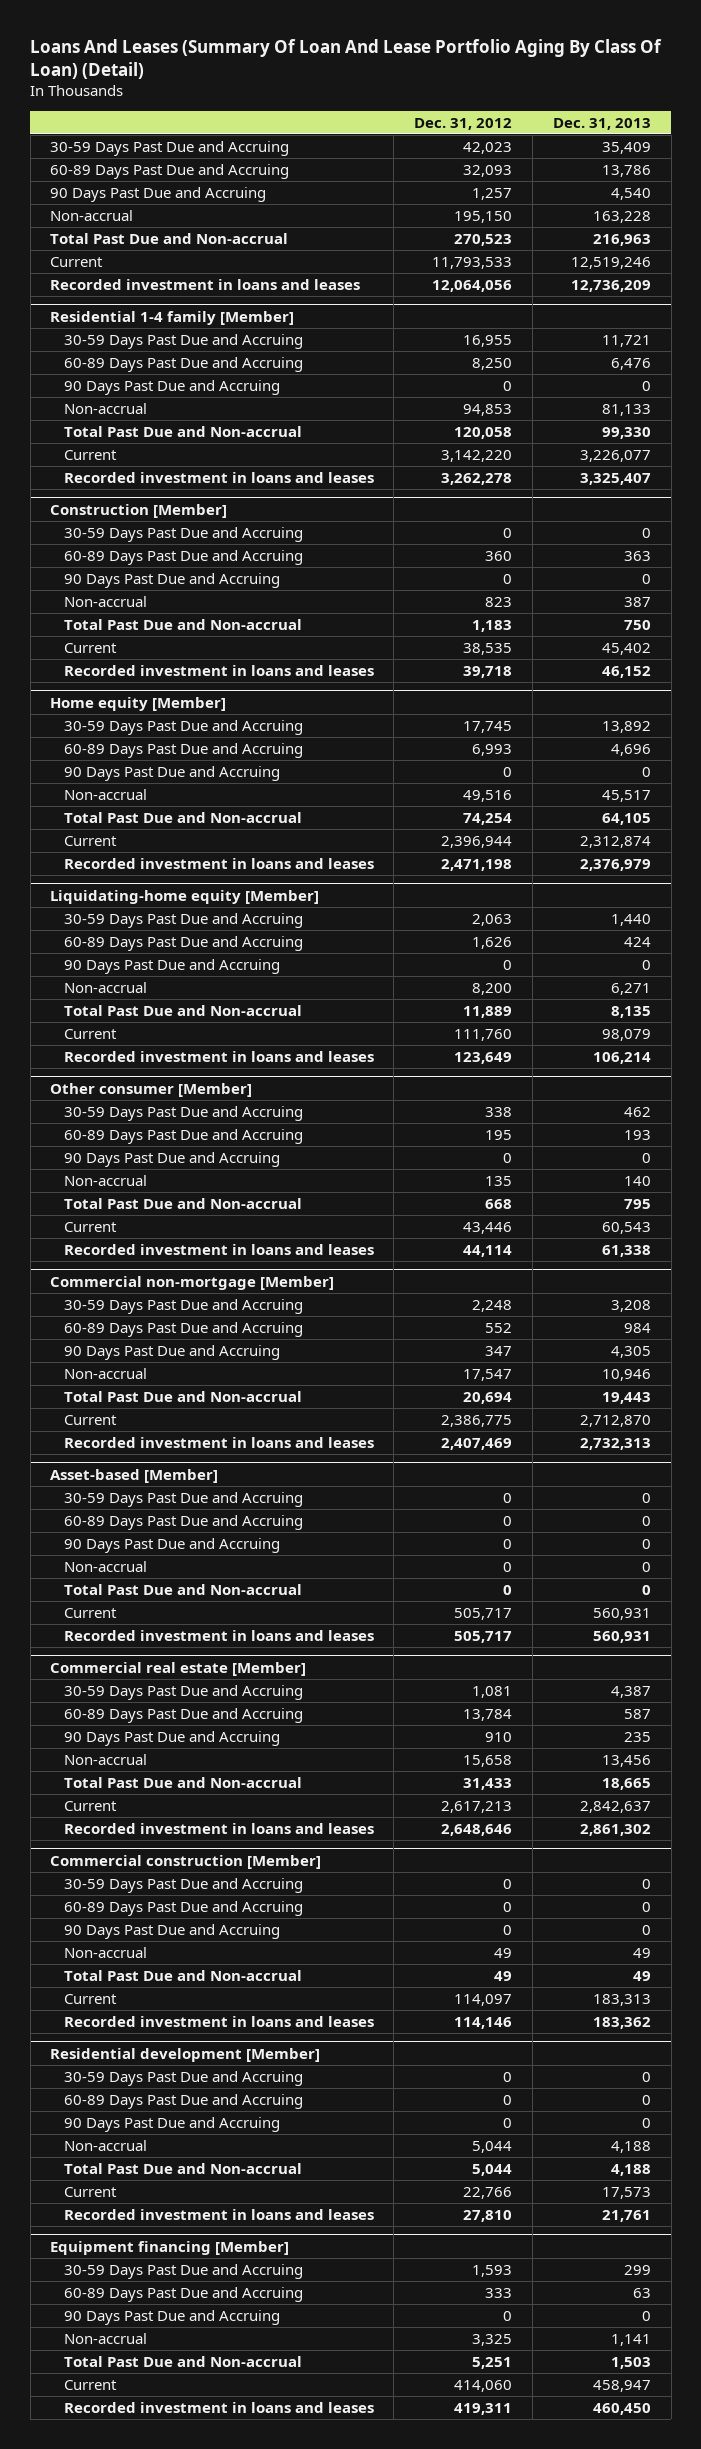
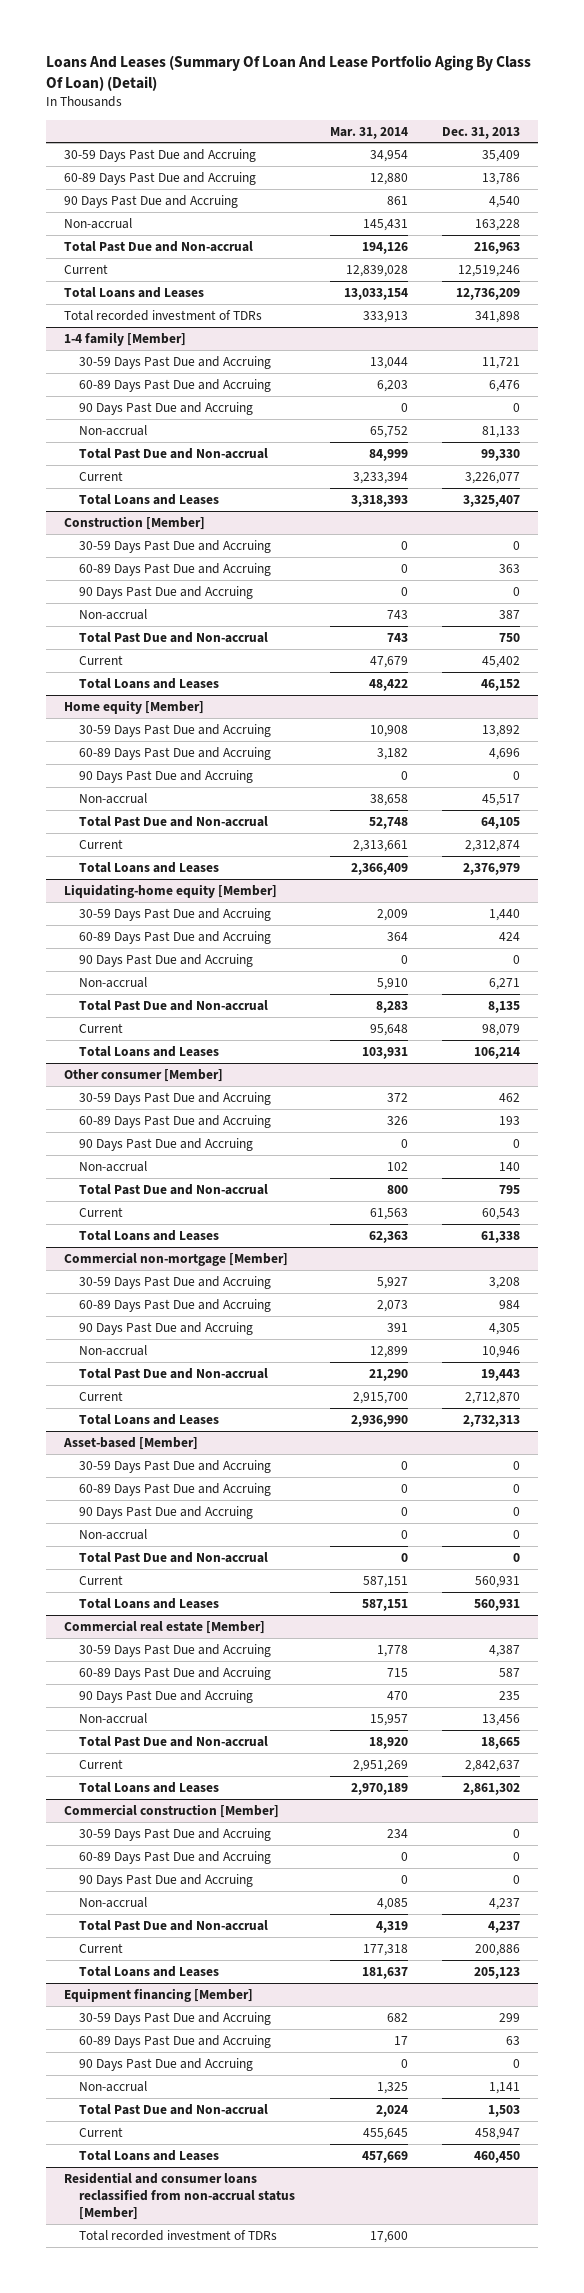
[414,117,513,130] Dec. 31, 2012 -> none
none -> [329,126,408,139] Mar. 31, 2014
[50,278,361,290] Recorded investment in loans and leases -> [63,286,204,298] Total Loans and Leases
none -> [63,309,262,321] Total recorded investment of TDRs
[50,310,295,325] Residential 1-4 family [Member] -> [63,331,186,346] 1-4 family [Member]
[63,471,374,483] Recorded investment in loans and leases -> [78,493,219,505] Total Loans and Leases
[63,664,374,676] Recorded investment in loans and leases -> [78,677,219,689] Total Loans and Leases
[63,857,374,869] Recorded investment in loans and leases -> [78,861,219,873] Total Loans and Leases
[63,1050,374,1062] Recorded investment in loans and leases -> [78,1045,219,1057] Total Loans and Leases
[63,1243,374,1255] Recorded investment in loans and leases -> [78,1229,219,1241] Total Loans and Leases
[63,1436,374,1448] Recorded investment in loans and leases -> [78,1413,219,1425] Total Loans and Leases
[63,1629,374,1641] Recorded investment in loans and leases -> [78,1597,219,1609] Total Loans and Leases
[63,1822,374,1834] Recorded investment in loans and leases -> [78,1781,219,1793] Total Loans and Leases
[50,2047,321,2062] Residential development [Member] -> none
[63,2070,303,2086] 30-59 Days Past Due and Accruing -> none
[63,2093,303,2109] 60-89 Days Past Due and Accruing -> none
[63,2116,280,2132] 90 Days Past Due and Accruing -> none
[63,2139,147,2151] Non-accrual -> none
[63,2162,302,2174] Total Past Due and Non-accrual -> none
[63,2186,117,2197] Current -> none
[63,2208,374,2220] Recorded investment in loans and leases -> none
[632,1947,651,1958] 49 -> [489,1897,521,1910] 4,237
[632,1970,651,1981] 49 -> [488,1920,521,1933] 4,237
[592,1993,651,2006] 183,313 -> [475,1943,521,1956] 200,886
[63,2015,374,2027] Recorded investment in loans and leases -> [78,1965,219,1977] Total Loans and Leases
[592,2016,651,2029] 183,362 -> [474,1966,521,1979] 205,123
[63,2401,374,2413] Recorded investment in loans and leases -> [78,2149,219,2161] Total Loans and Leases
none -> [63,2171,295,2220] Residential and consumer loans reclassified from non-accrual status [Member]
none -> [78,2229,277,2241] Total recorded investment of TDRs

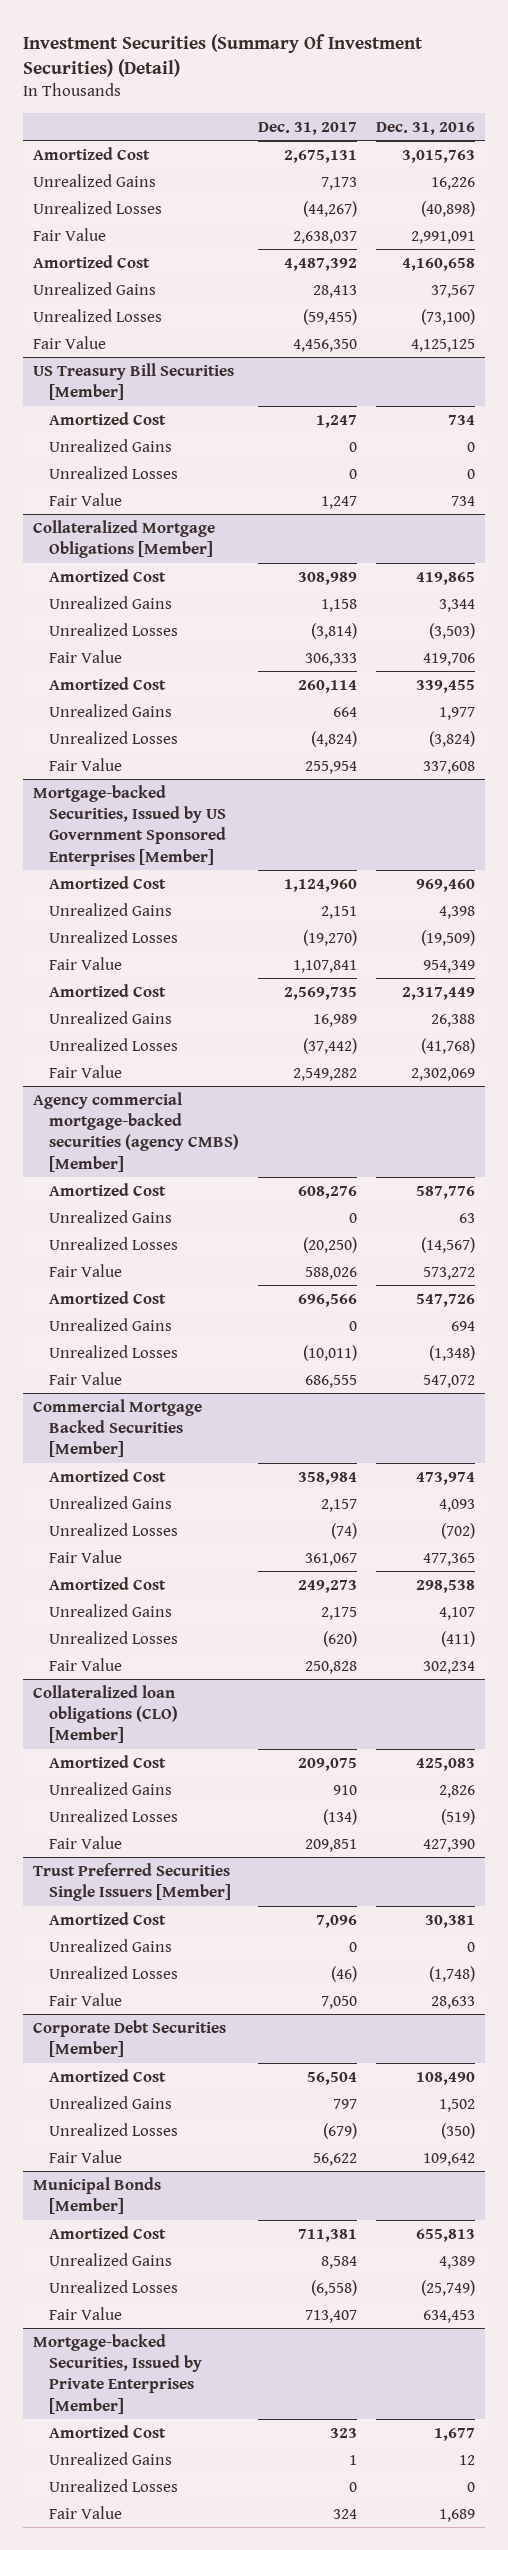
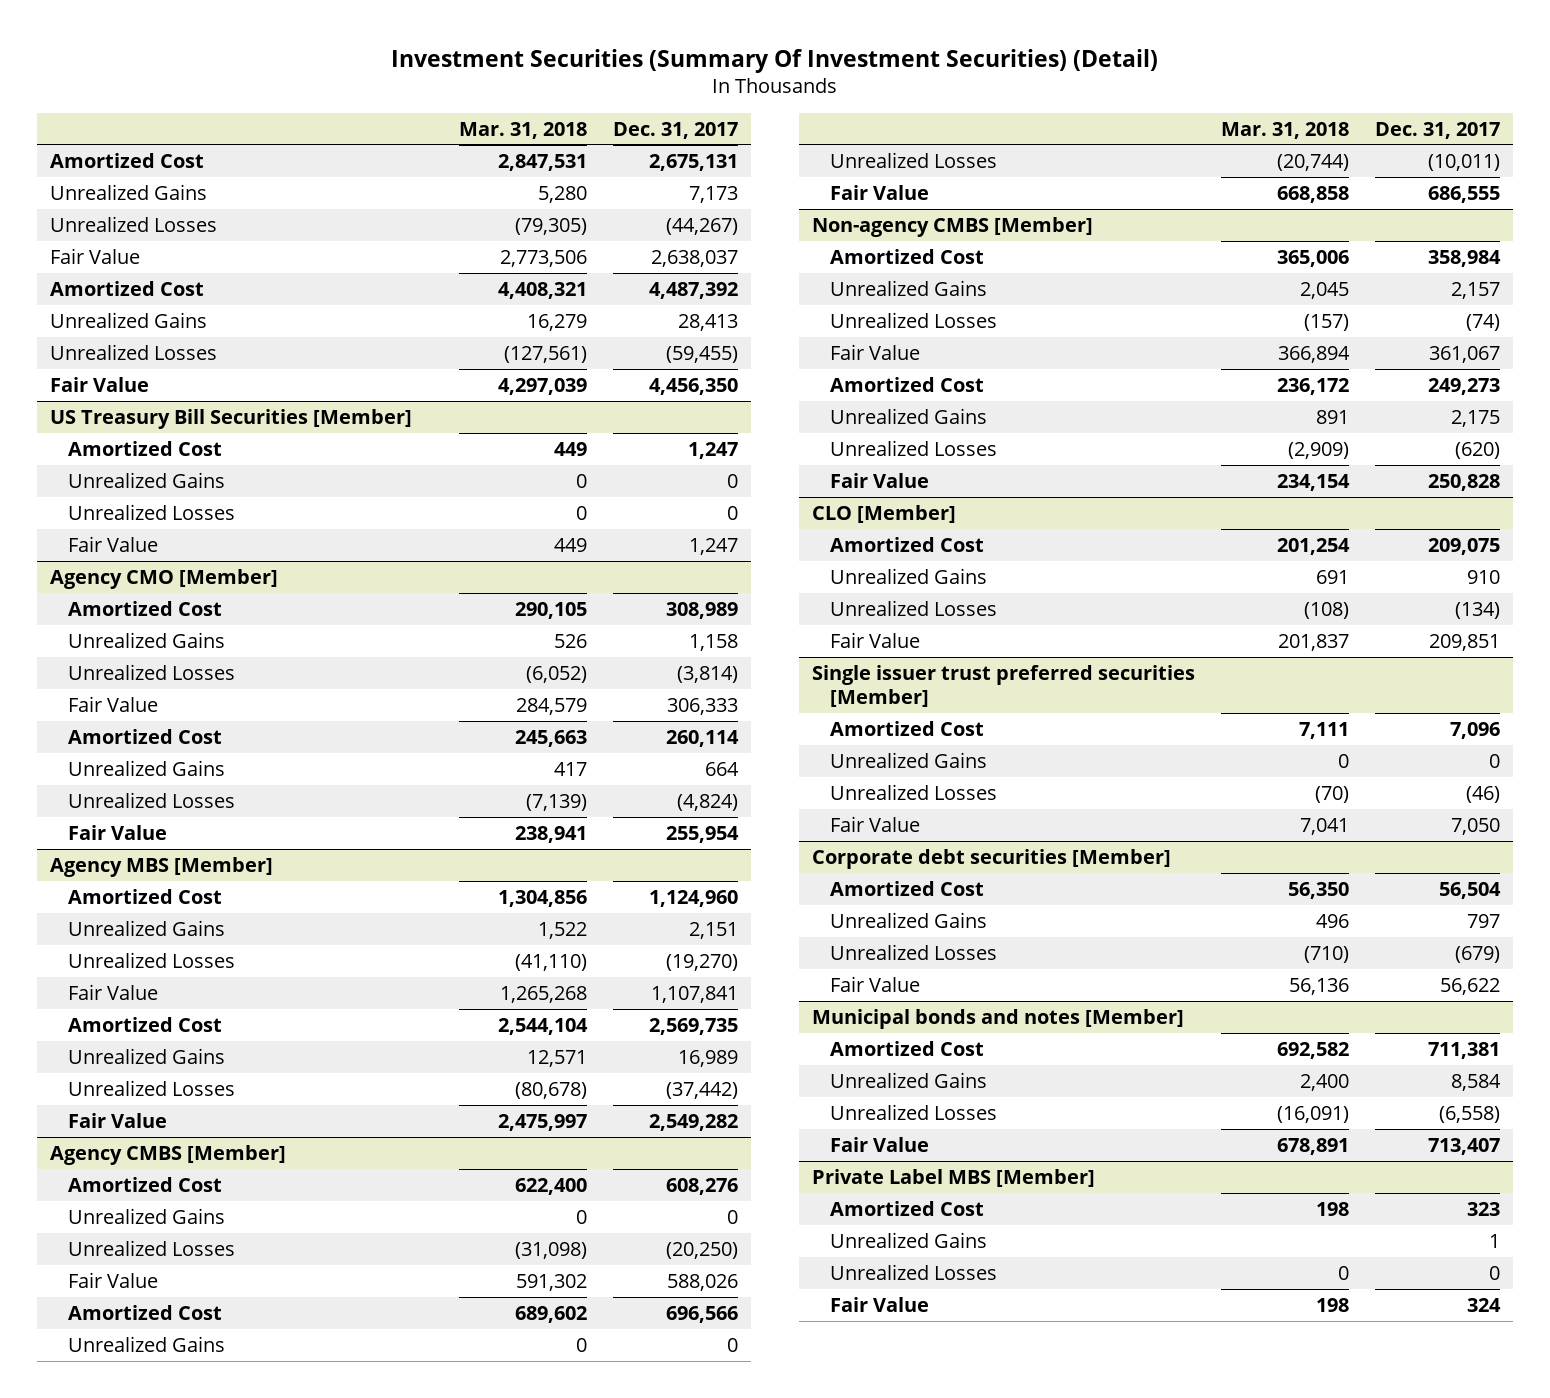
[376,121,476,135] Dec. 31, 2016 -> none
none -> [458,121,587,139] Mar. 31, 2018
[32,519,215,559] Collateralized Mortgage Obligations [Member] -> [49,568,278,589] Agency CMO [Member]
[32,784,226,866] Mortgage-backed Securities, Issued by US Government Sponsored Enterprises [Member] -> [49,856,273,877] Agency MBS [Member]
[32,1091,239,1172] Agency commercial mortgage-backed securities (agency CMBS) [Member] -> [49,1144,286,1165] Agency CMBS [Member]
[32,1398,202,1458] Commercial Mortgage Backed Securities [Member] -> [812,216,1094,237] Non-agency CMBS [Member]
[32,1684,178,1744] Collateralized loan obligations (CLO) [Member] -> [812,504,957,523] CLO [Member]
[32,1862,231,1902] Trust Preferred Securities Single Issuers [Member] -> [812,664,1196,707] Single issuer trust preferred securities [Member]
[32,2019,226,2058] Corporate Debt Securities [Member] -> [812,848,1172,869] Corporate debt securities [Member]
[32,2176,161,2215] Municipal Bonds [Member] -> [812,1008,1185,1029] Municipal bonds and notes [Member]
[32,2333,202,2414] Mortgage-backed Securities, Issued by Private Enterprises [Member] -> [812,1168,1096,1187] Private Label MBS [Member]

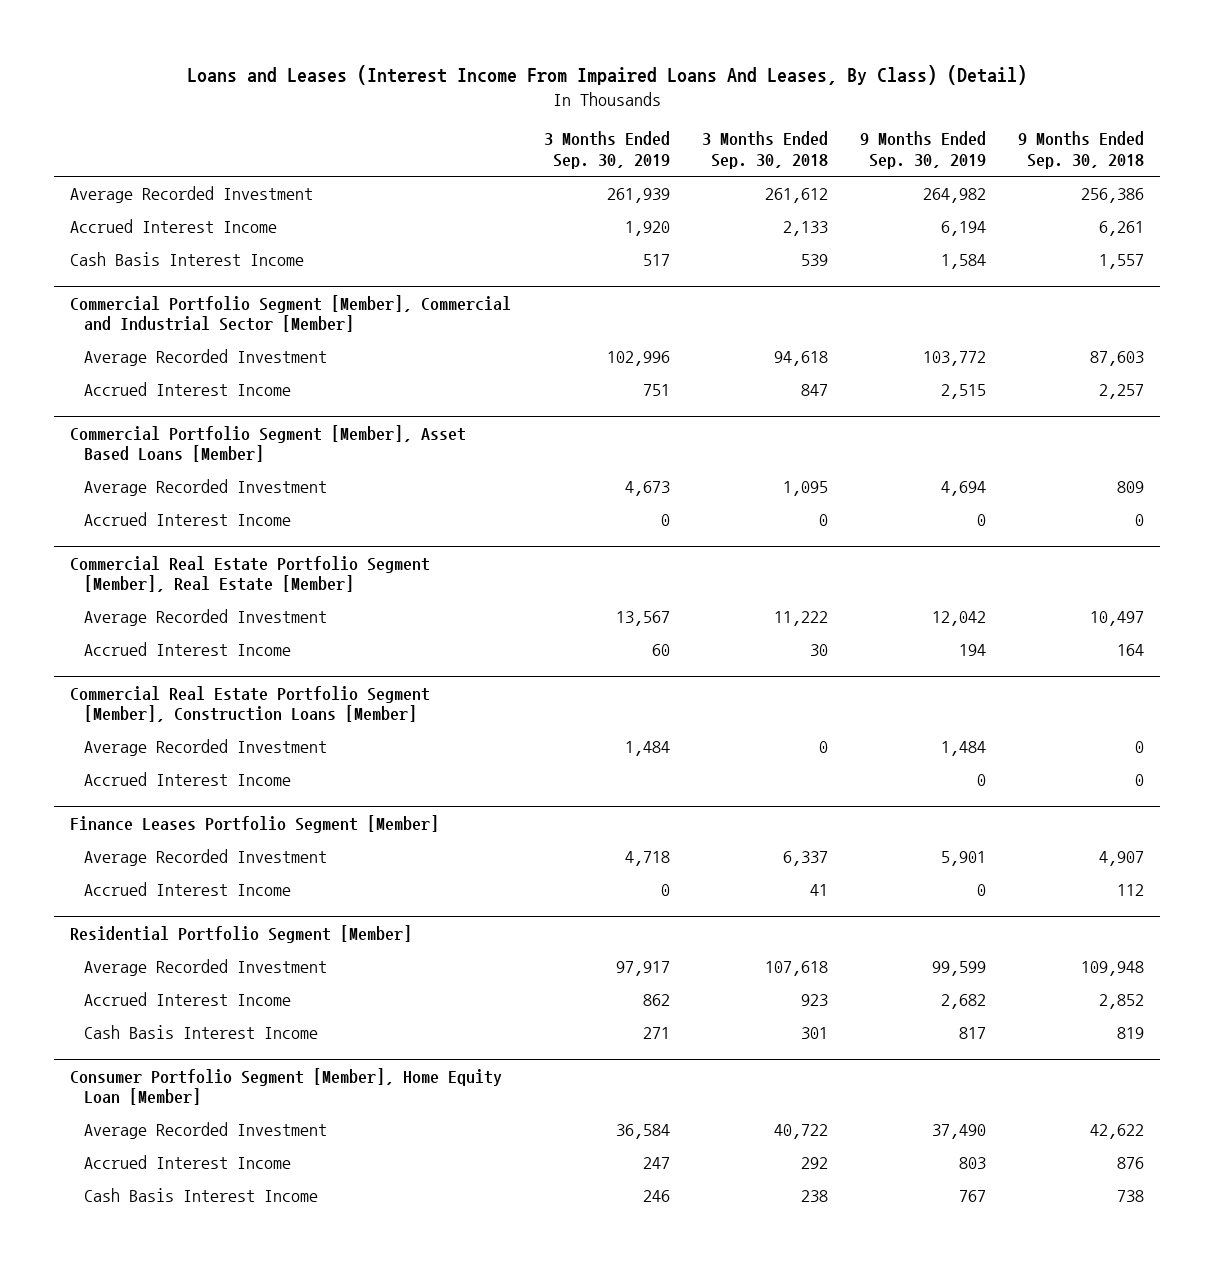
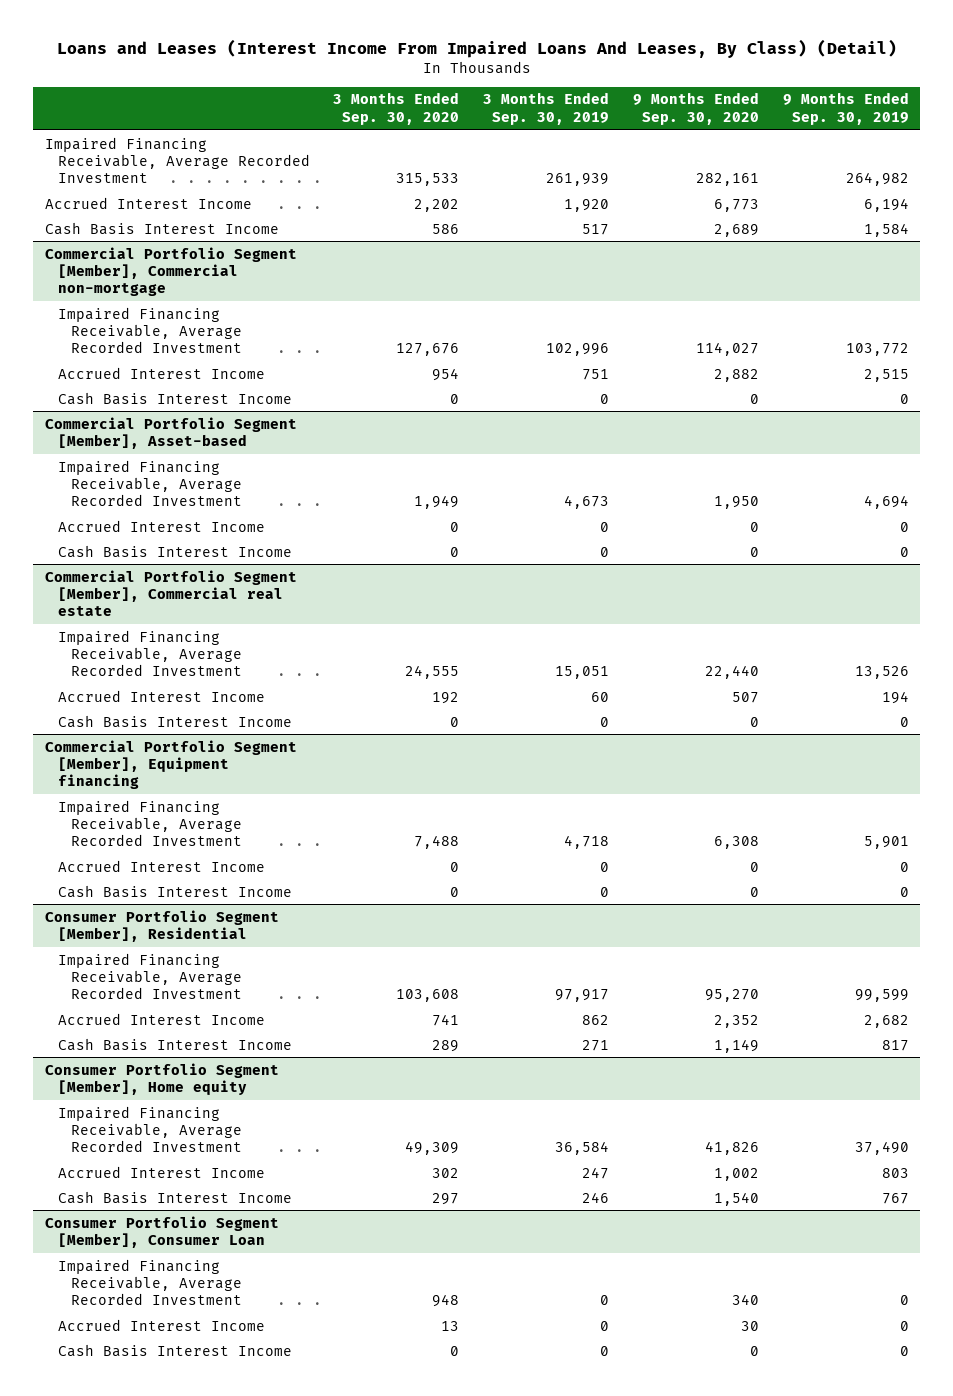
[701,131,828,170] 3 Months Ended Sep. 30, 2018 -> none
[1018,131,1145,170] 9 Months Ended Sep. 30, 2018 -> none
none -> [333,92,460,125] 3 Months Ended Sep. 30, 2020
none -> [632,92,759,125] 9 Months Ended Sep. 30, 2020
[70,186,314,204] Average Recorded Investment -> [44,136,310,184] Impaired Financing Receivable, Average Recorded Investment
[70,294,512,333] Commercial Portfolio Segment [Member], Commercial and Industrial Sector [Member] -> none
none -> [44,246,297,297] Commercial Portfolio Segment [Member], Commercial non-mortgage
[83,349,327,367] Average Recorded Investment -> [57,306,242,354] Impaired Financing Receivable, Average Recorded Investment
none -> [57,391,292,405] Cash Basis Interest Income
[70,424,467,463] Commercial Portfolio Segment [Member], Asset Based Loans [Member] -> [44,416,297,449] Commercial Portfolio Segment [Member], Asset-based
[83,479,327,497] Average Recorded Investment -> [57,459,242,507] Impaired Financing Receivable, Average Recorded Investment
none -> [57,544,292,558] Cash Basis Interest Income
[70,555,431,593] Commercial Real Estate Portfolio Segment [Member], Real Estate [Member] -> [44,569,297,617] Commercial Portfolio Segment [Member], Commercial real estate
[83,609,327,627] Average Recorded Investment -> [57,629,242,677] Impaired Financing Receivable, Average Recorded Investment
[615,611,670,627] 13,567 -> [555,666,610,680] 15,051
[931,611,986,627] 12,042 -> [854,666,909,680] 13,526
[70,685,431,723] Commercial Real Estate Portfolio Segment [Member], Construction Loans [Member] -> none
[83,772,291,787] Accrued Interest Income -> none
[70,814,440,833] Finance Leases Portfolio Segment [Member] -> none
[83,849,327,867] Average Recorded Investment -> none
none -> [57,714,292,728] Cash Basis Interest Income
none -> [44,739,297,790] Commercial Portfolio Segment [Member], Equipment financing
[83,739,327,757] Average Recorded Investment -> [57,799,242,847] Impaired Financing Receivable, Average Recorded Investment
[624,741,670,757] 1,484 -> [564,835,610,850] 4,718
[940,741,986,757] 1,484 -> [863,836,909,850] 5,901
none -> [57,884,292,898] Cash Basis Interest Income
[70,924,413,943] Residential Portfolio Segment [Member] -> [44,909,279,942] Consumer Portfolio Segment [Member], Residential
[83,959,327,977] Average Recorded Investment -> [57,952,242,1000] Impaired Financing Receivable, Average Recorded Investment
[70,1067,503,1106] Consumer Portfolio Segment [Member], Home Equity Loan [Member] -> [44,1062,279,1095] Consumer Portfolio Segment [Member], Home equity
[83,1122,327,1140] Average Recorded Investment -> [57,1105,242,1153] Impaired Financing Receivable, Average Recorded Investment
none -> [44,1215,279,1248] Consumer Portfolio Segment [Member], Consumer Loan
none -> [57,1258,242,1306] Impaired Financing Receivable, Average Recorded Investment
none -> [57,1318,265,1331] Accrued Interest Income
none -> [57,1343,292,1357] Cash Basis Interest Income

